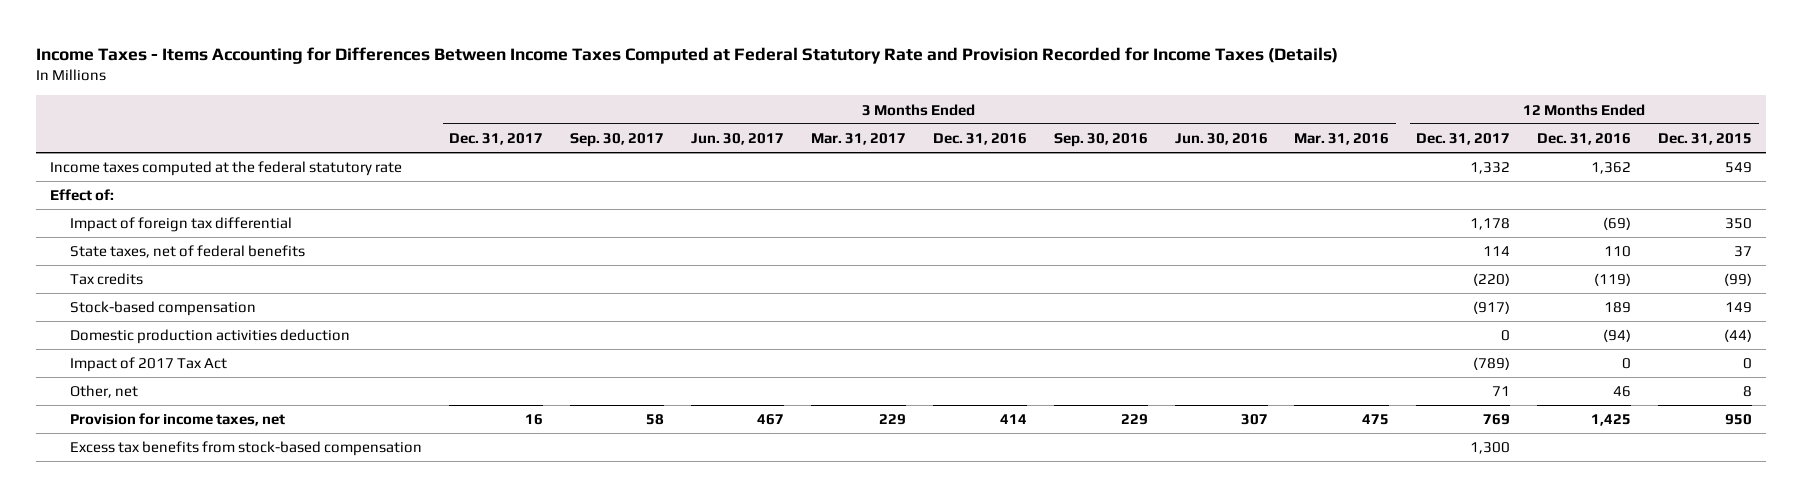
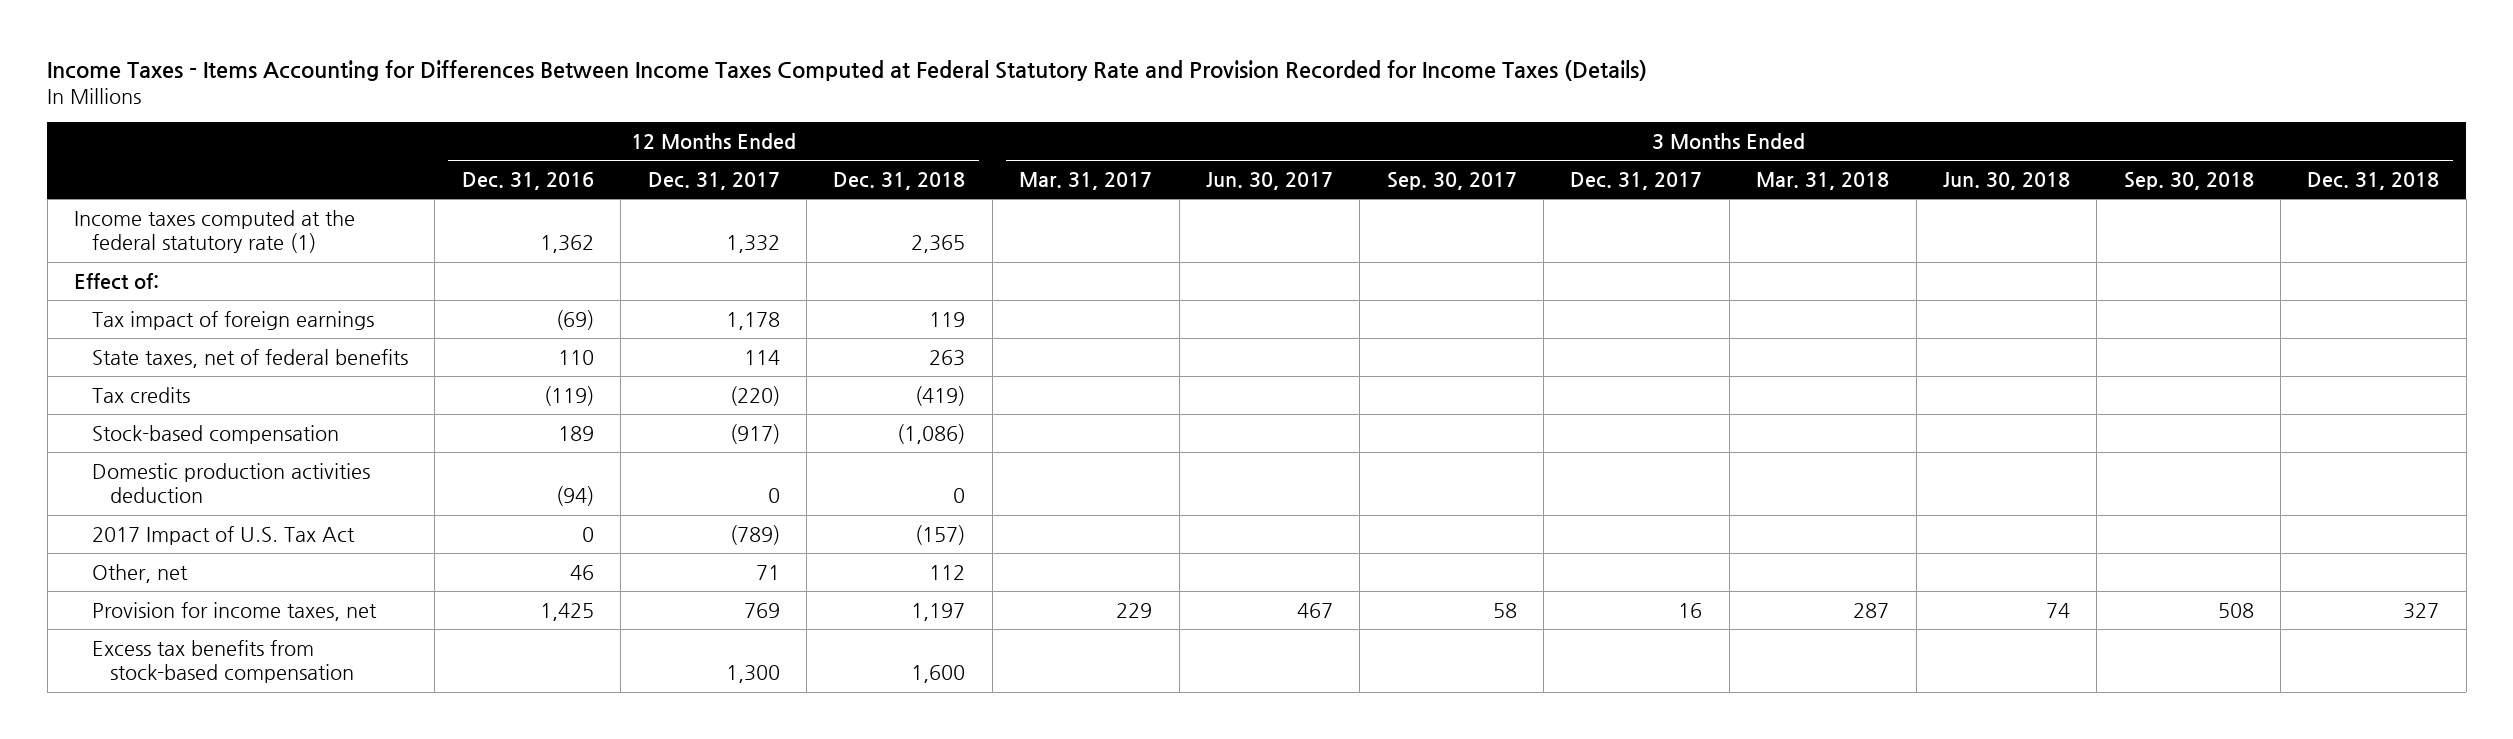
[932,132,1027,145] Dec. 31, 2016 -> none
[1053,132,1148,147] Sep. 30, 2016 -> none
[1174,132,1268,145] Jun. 30, 2016 -> none
[1294,132,1390,145] Mar. 31, 2016 -> none
[1658,132,1753,145] Dec. 31, 2015 -> none
none -> [833,172,966,191] Dec. 31, 2018
none -> [1756,172,1890,191] Mar. 31, 2018
none -> [1942,172,2070,191] Jun. 30, 2018
none -> [2123,172,2254,191] Sep. 30, 2018
none -> [2307,172,2440,191] Dec. 31, 2018
[49,161,402,177] Income taxes computed at the federal statutory rate -> [73,209,355,254] Income taxes computed at the federal statutory rate (1)
[70,217,293,233] Impact of foreign tax differential -> [92,310,375,330] Tax impact of foreign earnings
[70,357,228,373] Impact of 2017 Tax Act -> [92,525,356,545] 2017 Impact of U.S. Tax Act

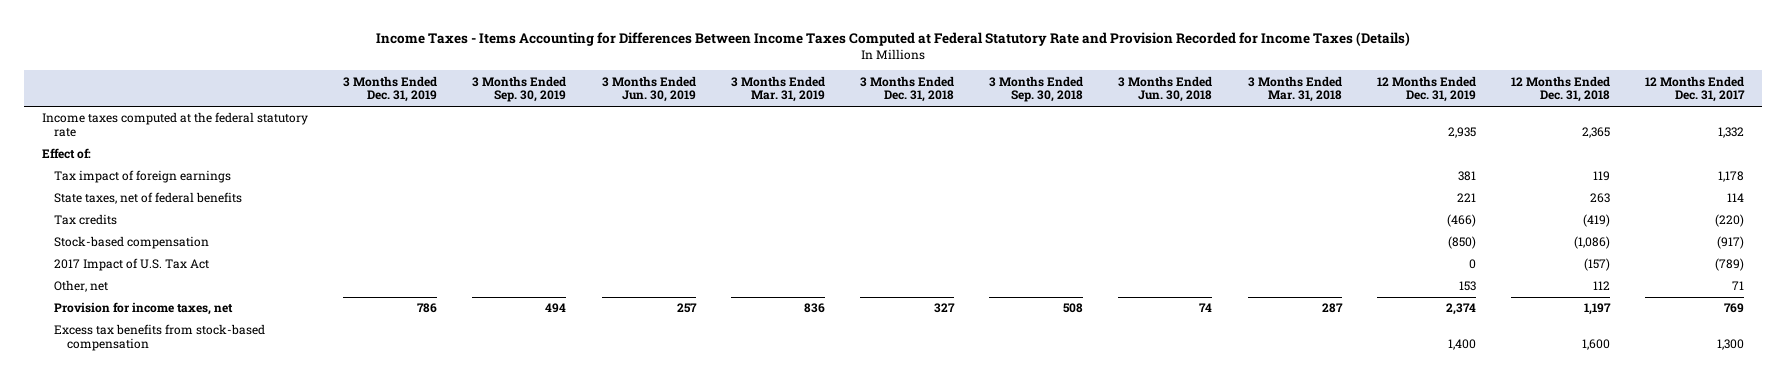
[461,172,594,191] Dec. 31, 2016 -> none
[1019,172,1153,191] Mar. 31, 2017 -> none
[1205,172,1333,191] Jun. 30, 2017 -> none
[1386,172,1517,191] Sep. 30, 2017 -> none
[1570,172,1703,191] Dec. 31, 2017 -> none
none -> [343,75,438,103] 3 Months Ended Dec. 31, 2019
none -> [472,75,567,103] 3 Months Ended Sep. 30, 2019
none -> [601,75,696,103] 3 Months Ended Jun. 30, 2019
none -> [730,75,825,103] 3 Months Ended Mar. 31, 2019
none -> [1376,75,1476,103] 12 Months Ended Dec. 31, 2019
[73,209,355,254] Income taxes computed at the federal statutory rate (1) -> [41,112,308,138] Income taxes computed at the federal statutory rate
[92,462,371,504] Domestic production activities deduction -> none

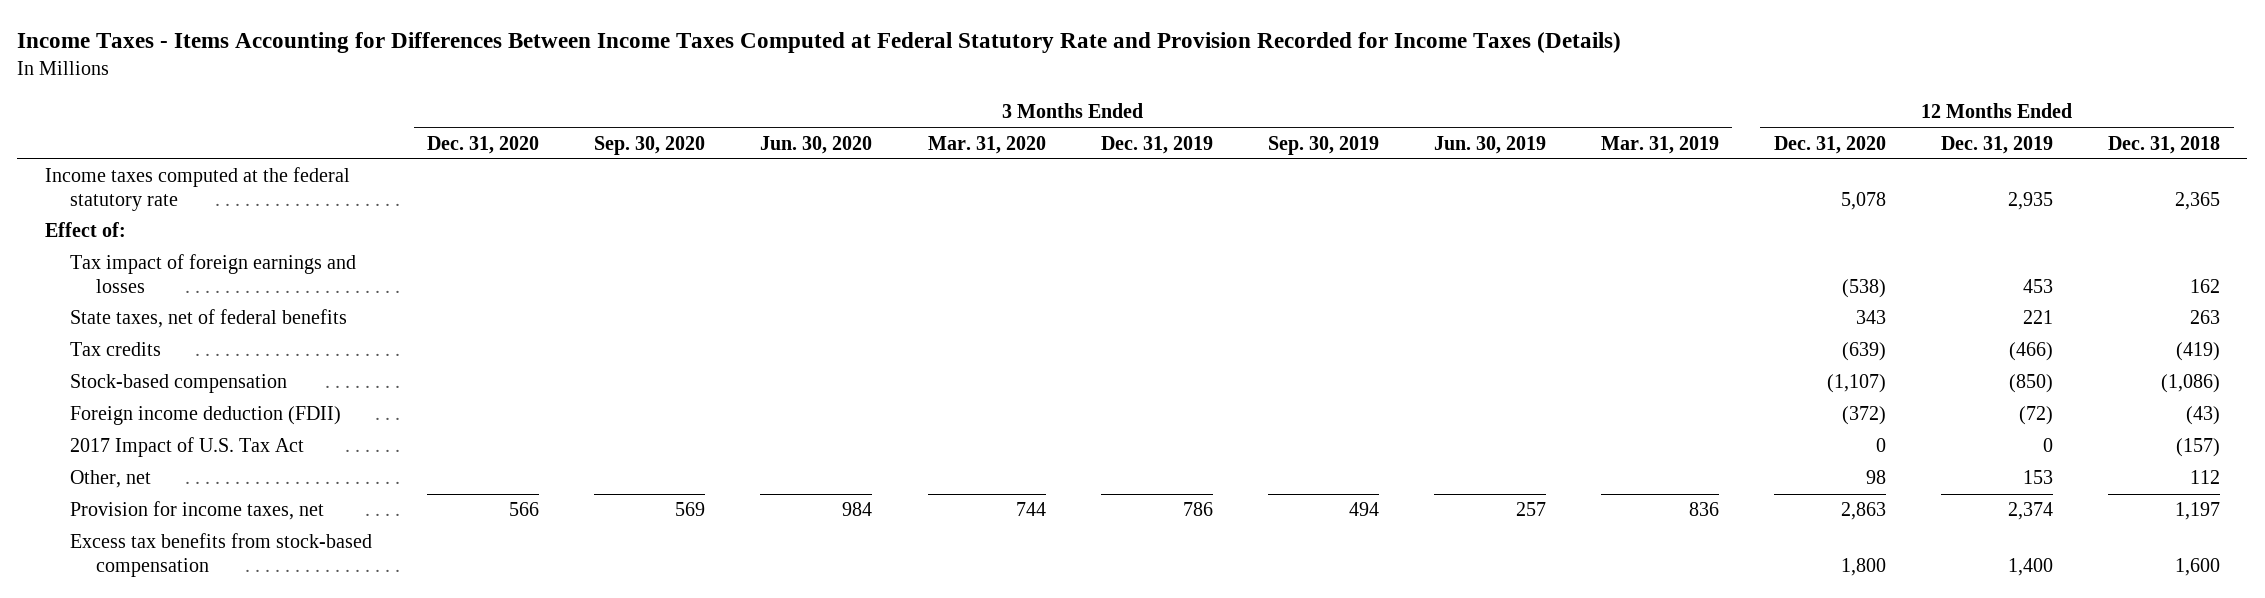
[859,75,954,103] 3 Months Ended Dec. 31, 2018 -> none
[989,75,1084,103] 3 Months Ended Sep. 30, 2018 -> none
[1118,75,1213,103] 3 Months Ended Jun. 30, 2018 -> none
[1247,75,1342,103] 3 Months Ended Mar. 31, 2018 -> none
[1645,75,1746,103] 12 Months Ended Dec. 31, 2017 -> none
none -> [427,135,540,154] Dec. 31, 2020
none -> [594,135,706,155] Sep. 30, 2020
none -> [760,135,873,154] Jun. 30, 2020
none -> [927,135,1046,154] Mar. 31, 2020
none -> [1773,135,1886,154] Dec. 31, 2020
[54,170,232,184] Tax impact of foreign earnings -> [70,254,357,293] Tax impact of foreign earnings and losses
[1457,171,1476,182] 381 -> [2022,278,2053,293] 453
[1592,171,1610,182] 119 -> [2189,278,2220,293] 162
none -> [70,406,342,426] Foreign income deduction (FDII)

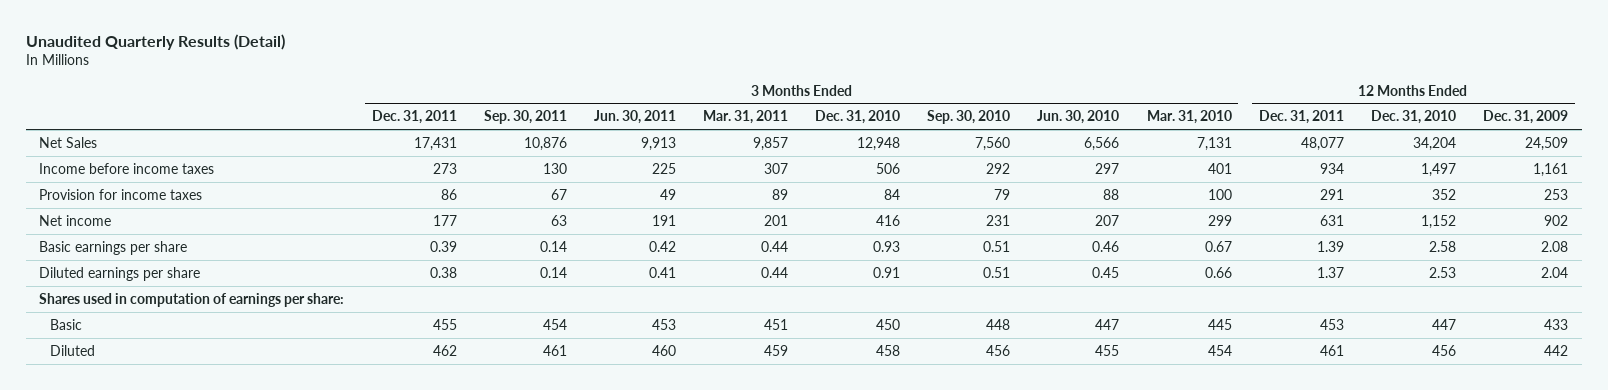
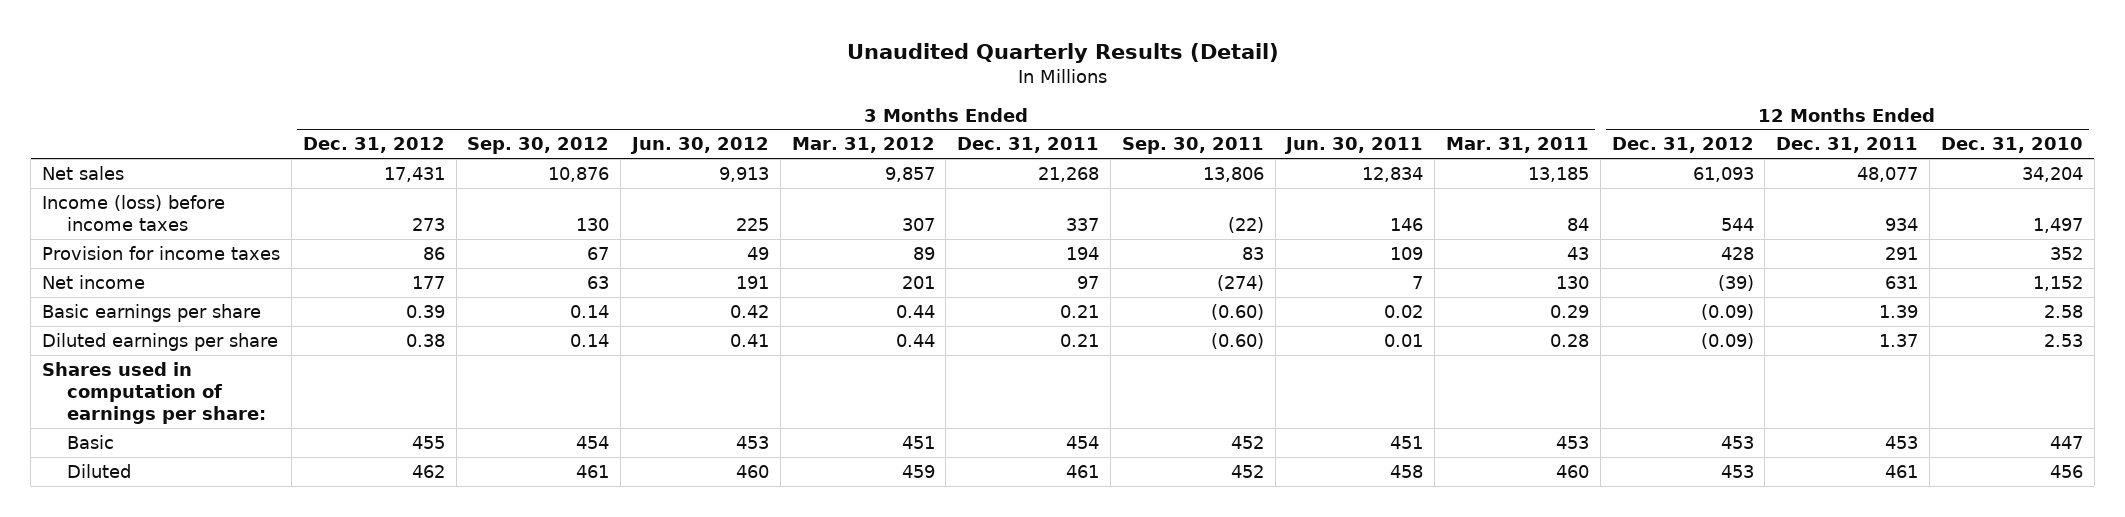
[815,110,901,125] Dec. 31, 2010 -> none
[927,110,1011,125] Sep. 30, 2010 -> none
[1037,110,1120,125] Jun. 30, 2010 -> none
[1146,110,1232,125] Mar. 31, 2010 -> none
[1483,110,1569,125] Dec. 31, 2009 -> none
none -> [302,137,445,154] Dec. 31, 2012
none -> [467,137,610,155] Sep. 30, 2012
none -> [630,137,770,155] Jun. 30, 2012
none -> [791,137,935,154] Mar. 31, 2012
none -> [1611,137,1754,154] Dec. 31, 2012
[39,136,98,148] Net Sales -> [42,165,125,180] Net sales
[413,136,457,151] 17,431 -> [1038,166,1100,182] 21,268
[523,136,567,151] 10,876 -> [1202,166,1264,182] 13,806
[640,136,676,151] 9,913 -> [1362,166,1424,182] 12,834
[753,136,789,151] 9,857 -> [1528,166,1590,182] 13,185
[39,162,215,174] Income before income taxes -> [42,194,226,231] Income (loss) before income taxes
[432,162,457,174] 273 -> [1066,217,1100,231] 337
[542,162,567,174] 130 -> [1227,216,1264,233] (22)
[651,162,676,174] 225 -> [1390,217,1424,231] 146
[764,162,789,174] 307 -> [1567,217,1590,231] 84
[440,188,457,200] 86 -> [1066,246,1100,260] 194
[550,188,567,200] 67 -> [1241,246,1264,260] 83
[659,188,676,200] 49 -> [1390,246,1424,260] 109
[772,188,789,200] 89 -> [1567,246,1590,260] 43
[432,214,457,226] 177 -> [1077,275,1100,289] 97
[550,214,567,226] 63 -> [1216,274,1264,291] (274)
[651,214,676,226] 191 -> [1412,275,1424,289] 7
[764,214,789,226] 201 -> [1556,275,1590,289] 130
[429,240,457,252] 0.39 -> [1060,304,1100,318] 0.21
[539,240,567,252] 0.14 -> [1210,303,1264,320] (0.60)
[648,240,676,252] 0.42 -> [1384,304,1424,318] 0.02
[761,240,789,252] 0.44 -> [1550,304,1590,318] 0.29
[429,266,457,278] 0.38 -> [1060,333,1100,347] 0.21
[539,266,567,278] 0.14 -> [1210,332,1264,349] (0.60)
[648,266,676,278] 0.41 -> [1384,333,1424,347] 0.01
[761,266,789,278] 0.44 -> [1550,333,1590,347] 0.28
[432,318,457,330] 455 -> [1066,435,1100,449] 454
[542,318,567,330] 454 -> [1230,435,1264,449] 452
[651,318,676,330] 453 -> [1390,435,1424,449] 451
[764,318,789,330] 451 -> [1556,435,1590,449] 453
[432,344,457,356] 462 -> [1066,464,1100,478] 461
[542,344,567,356] 461 -> [1230,464,1264,478] 452
[651,344,676,356] 460 -> [1390,464,1424,478] 458
[764,344,789,356] 459 -> [1556,464,1590,478] 460

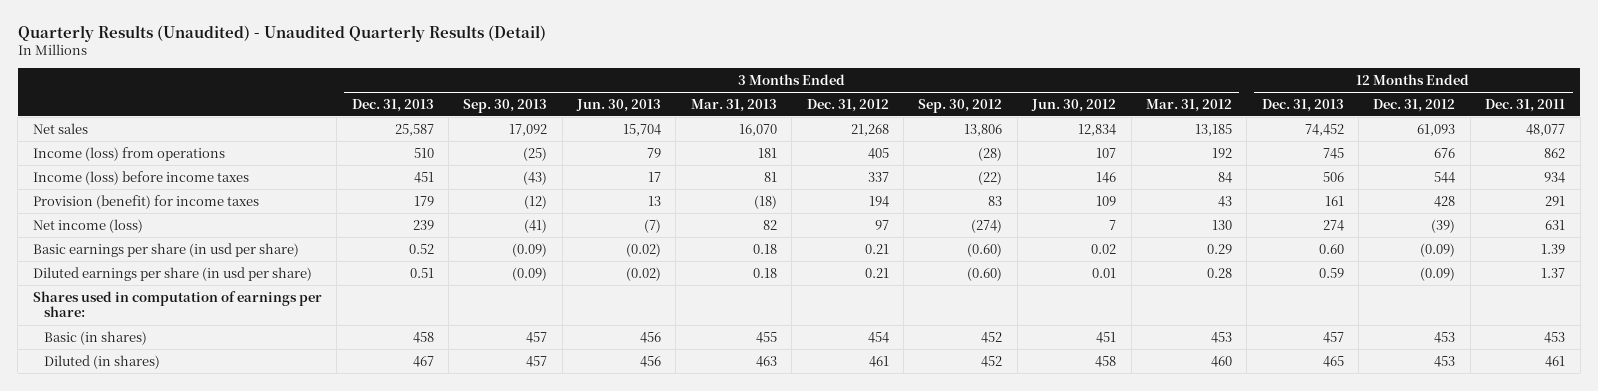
[846,42,1279,63] Unaudited Quarterly Results (Detail) -> [17,24,546,42] Quarterly Results (Unaudited) - Unaudited Quarterly Results (Detail)
[957,137,1100,154] Dec. 31, 2011 -> none
[1121,137,1264,155] Sep. 30, 2011 -> none
[1284,137,1424,155] Jun. 30, 2011 -> none
[1446,137,1590,154] Mar. 31, 2011 -> none
[1940,137,2083,154] Dec. 31, 2010 -> none
none -> [351,98,434,112] Dec. 31, 2013
none -> [463,98,548,113] Sep. 30, 2013
none -> [576,98,662,112] Jun. 30, 2013
none -> [690,98,777,112] Mar. 31, 2013
none -> [1261,98,1344,112] Dec. 31, 2013
[383,166,445,182] 17,431 -> [850,123,889,136] 21,268
[548,166,610,182] 10,876 -> [964,123,1003,136] 13,806
[719,166,770,182] 9,913 -> [1078,123,1117,136] 12,834
[884,166,935,182] 9,857 -> [1194,123,1232,136] 13,185
none -> [32,146,225,161] Income (loss) from operations
[411,217,445,231] 273 -> [867,171,889,182] 337
[576,217,610,231] 130 -> [978,170,1003,185] (22)
[736,217,770,231] 225 -> [1096,171,1117,183] 146
[901,217,935,231] 307 -> [1217,171,1232,183] 84
[42,245,281,260] Provision for income taxes -> [32,194,259,209] Provision (benefit) for income taxes
[422,246,445,260] 86 -> [868,195,889,207] 194
[587,246,610,260] 67 -> [988,195,1003,206] 83
[747,246,770,260] 49 -> [1096,195,1117,206] 109
[912,246,935,260] 89 -> [1217,195,1232,207] 43
[42,274,146,289] Net income -> [32,218,143,233] Net income (loss)
[411,275,445,289] 177 -> [874,219,889,230] 97
[587,275,610,289] 63 -> [971,218,1003,233] (274)
[736,275,770,289] 191 -> [1109,219,1117,230] 7
[901,275,935,289] 201 -> [1211,219,1232,230] 130
[42,303,262,322] Basic earnings per share -> [32,242,299,257] Basic earnings per share (in usd per share)
[405,304,445,318] 0.39 -> [864,243,889,254] 0.21
[570,304,610,318] 0.14 -> [967,242,1003,257] (0.60)
[730,304,770,318] 0.42 -> [1091,243,1117,254] 0.02
[895,304,935,318] 0.44 -> [1206,243,1232,254] 0.29
[42,332,279,351] Diluted earnings per share -> [32,266,312,281] Diluted earnings per share (in usd per share)
[405,333,445,347] 0.38 -> [864,267,889,278] 0.21
[570,333,610,347] 0.14 -> [967,266,1003,281] (0.60)
[730,333,770,347] 0.41 -> [1092,267,1117,278] 0.01
[895,333,935,347] 0.44 -> [1206,267,1232,278] 0.28
[67,434,115,449] Basic -> [44,330,148,345] Basic (in shares)
[411,435,445,449] 455 -> [867,331,889,343] 454
[576,435,610,449] 454 -> [981,331,1003,343] 452
[736,435,770,449] 453 -> [1096,331,1117,343] 451
[901,435,935,449] 451 -> [1210,331,1232,343] 453
[67,463,132,478] Diluted -> [44,354,161,369] Diluted (in shares)
[411,464,445,478] 462 -> [868,355,889,367] 461
[576,464,610,478] 461 -> [981,355,1003,367] 452
[736,464,770,478] 460 -> [1095,355,1117,367] 458
[901,464,935,478] 459 -> [1210,355,1232,367] 460

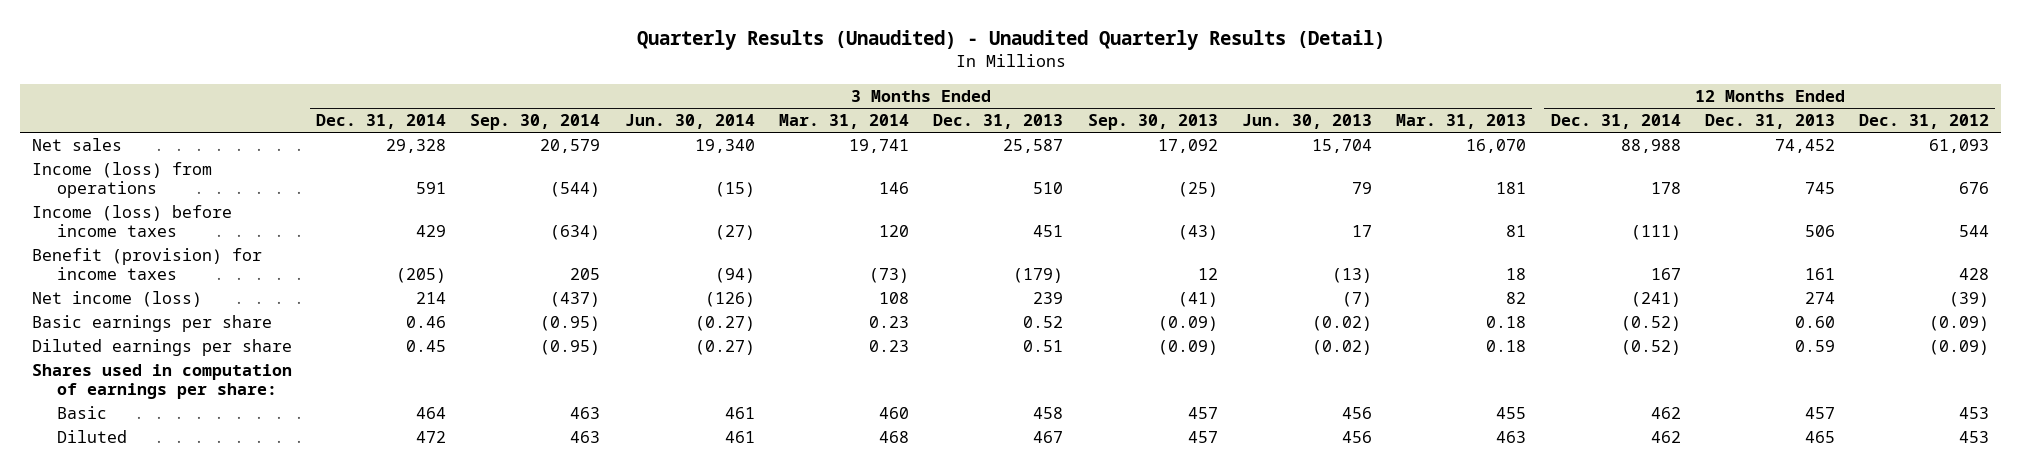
[806,98,889,112] Dec. 31, 2012 -> none
[918,98,1003,113] Sep. 30, 2012 -> none
[1031,98,1117,112] Jun. 30, 2012 -> none
[1145,98,1232,112] Mar. 31, 2012 -> none
[1485,98,1566,112] Dec. 31, 2011 -> none
none -> [316,114,447,130] Dec. 31, 2014
none -> [470,114,601,131] Sep. 30, 2014
none -> [624,114,755,130] Jun. 30, 2014
none -> [779,114,910,130] Mar. 31, 2014
none -> [1550,114,1681,130] Dec. 31, 2014
[32,194,259,209] Provision (benefit) for income taxes -> [31,247,262,281] Benefit (provision) for income taxes
[413,195,434,206] 179 -> [1013,268,1064,284] (179)
[524,194,548,209] (12) -> [1197,268,1218,281] 12
[648,195,662,206] 13 -> [1331,268,1372,284] (13)
[753,194,777,209] (18) -> [1506,268,1527,281] 18
[32,242,299,257] Basic earnings per share (in usd per share) -> [31,314,272,332] Basic earnings per share
[32,266,312,281] Diluted earnings per share (in usd per share) -> [31,338,292,356] Diluted earnings per share
[44,330,148,345] Basic (in shares) -> [56,405,107,419] Basic
[44,354,161,369] Diluted (in shares) -> [56,429,127,443] Diluted

